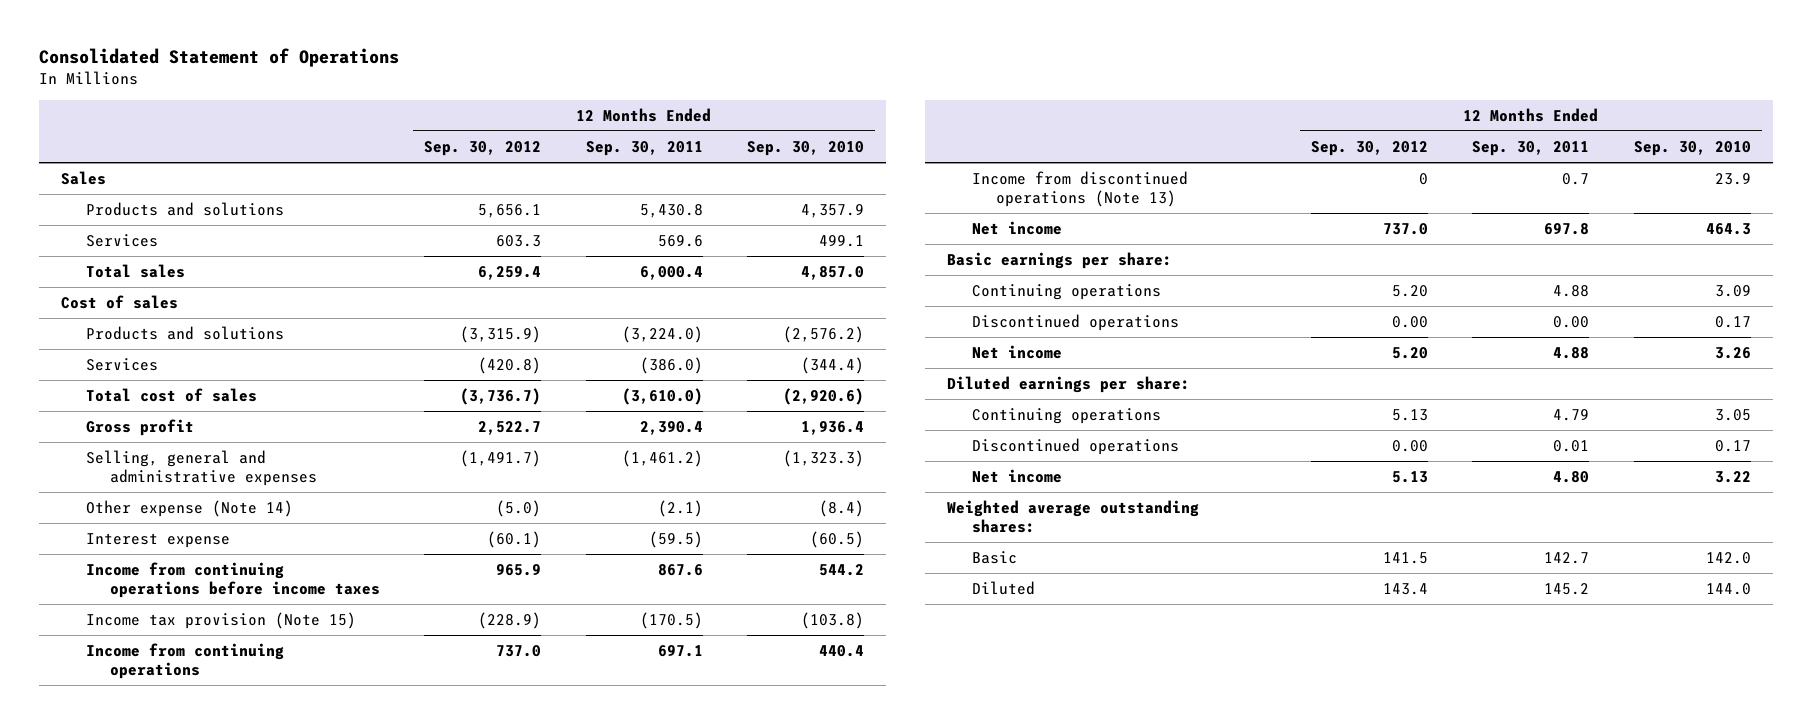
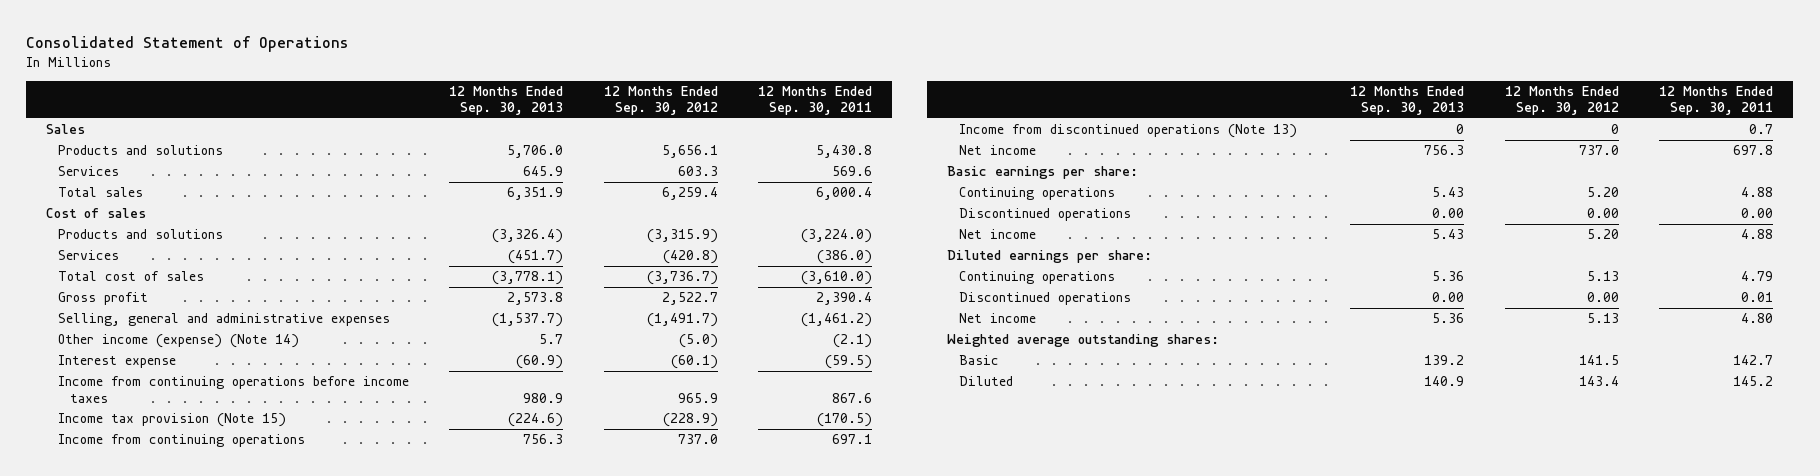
[747,141,865,157] Sep. 30, 2010 -> none
none -> [449,85,564,116] 12 Months Ended Sep. 30, 2013
[85,500,293,518] Other expense (Note 14) -> [58,334,300,349] Other income (expense) (Note 14)

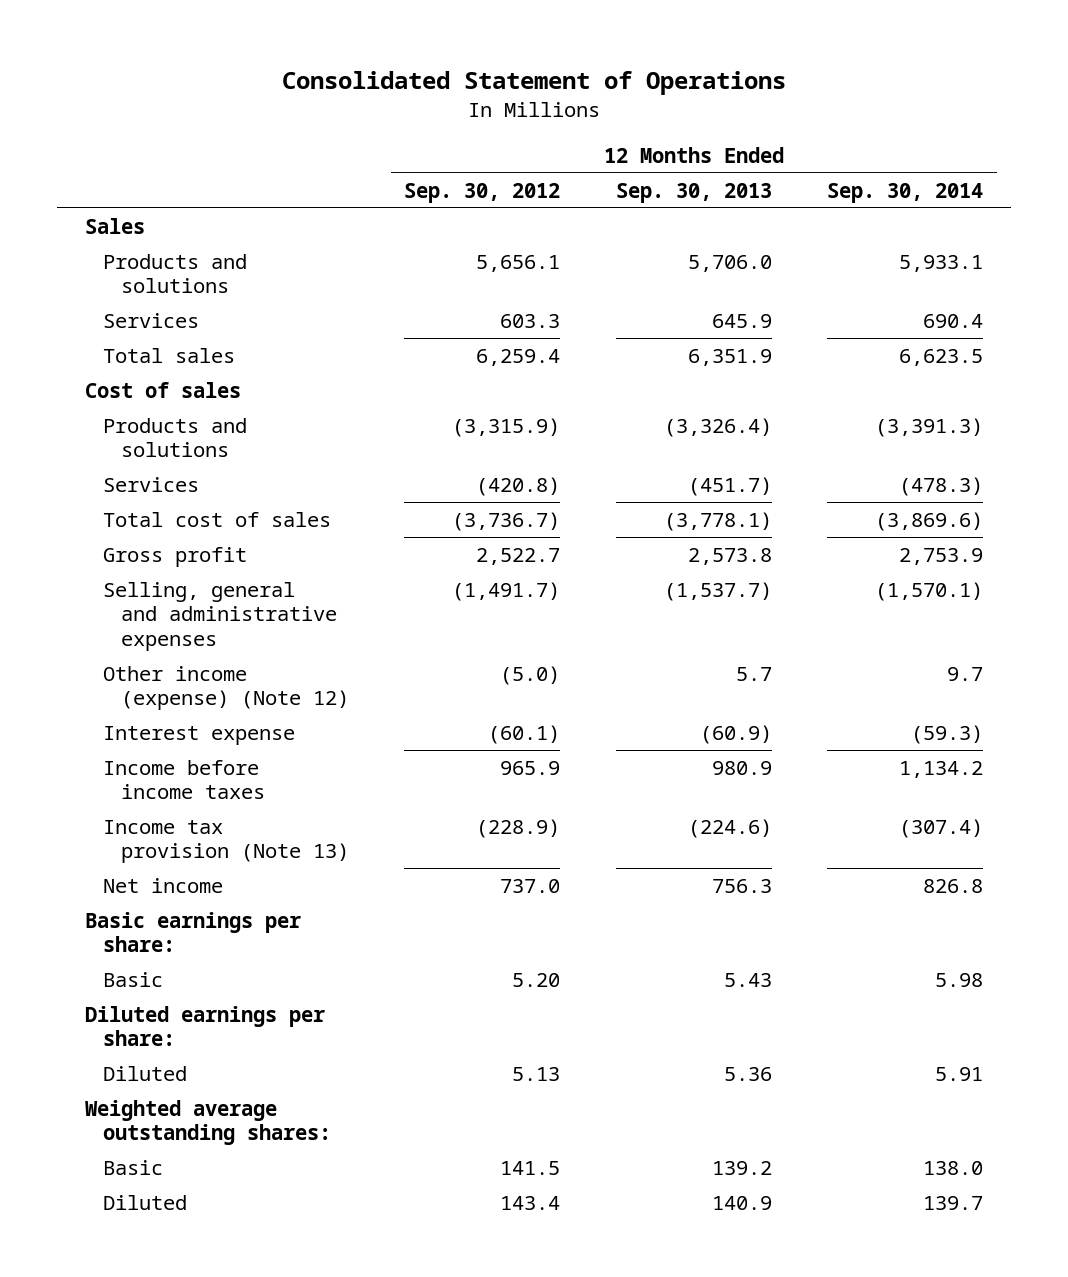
[758,85,873,116] 12 Months Ended Sep. 30, 2011 -> none
none -> [827,182,984,203] Sep. 30, 2014
[58,334,300,349] Other income (expense) (Note 14) -> [103,665,350,711] Other income (expense) (Note 12)
[58,434,306,448] Income from continuing operations -> none
[959,124,1298,139] Income from discontinued operations (Note 13) -> none
[58,376,410,403] Income from continuing operations before income taxes -> [103,759,266,800] Income before income taxes
[58,413,287,428] Income tax provision (Note 15) -> [103,819,350,864] Income tax provision (Note 13)
[959,187,1116,201] Continuing operations -> none
[959,208,1132,222] Discontinued operations -> none
[959,229,1037,240] Net income -> [103,971,164,987] Basic
[959,271,1116,285] Continuing operations -> none
[959,292,1132,306] Discontinued operations -> none
[959,313,1037,324] Net income -> [103,1065,188,1081] Diluted

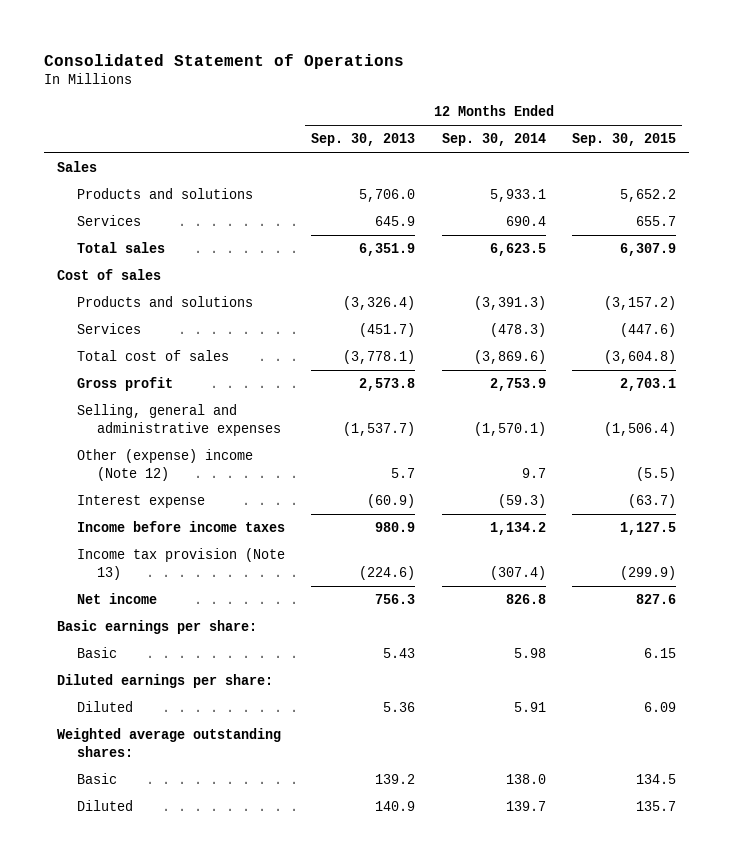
[404,182,561,203] Sep. 30, 2012 -> none
none -> [571,133,676,147] Sep. 30, 2015
[103,665,350,711] Other income (expense) (Note 12) -> [77,449,254,481] Other (expense) income (Note 12)

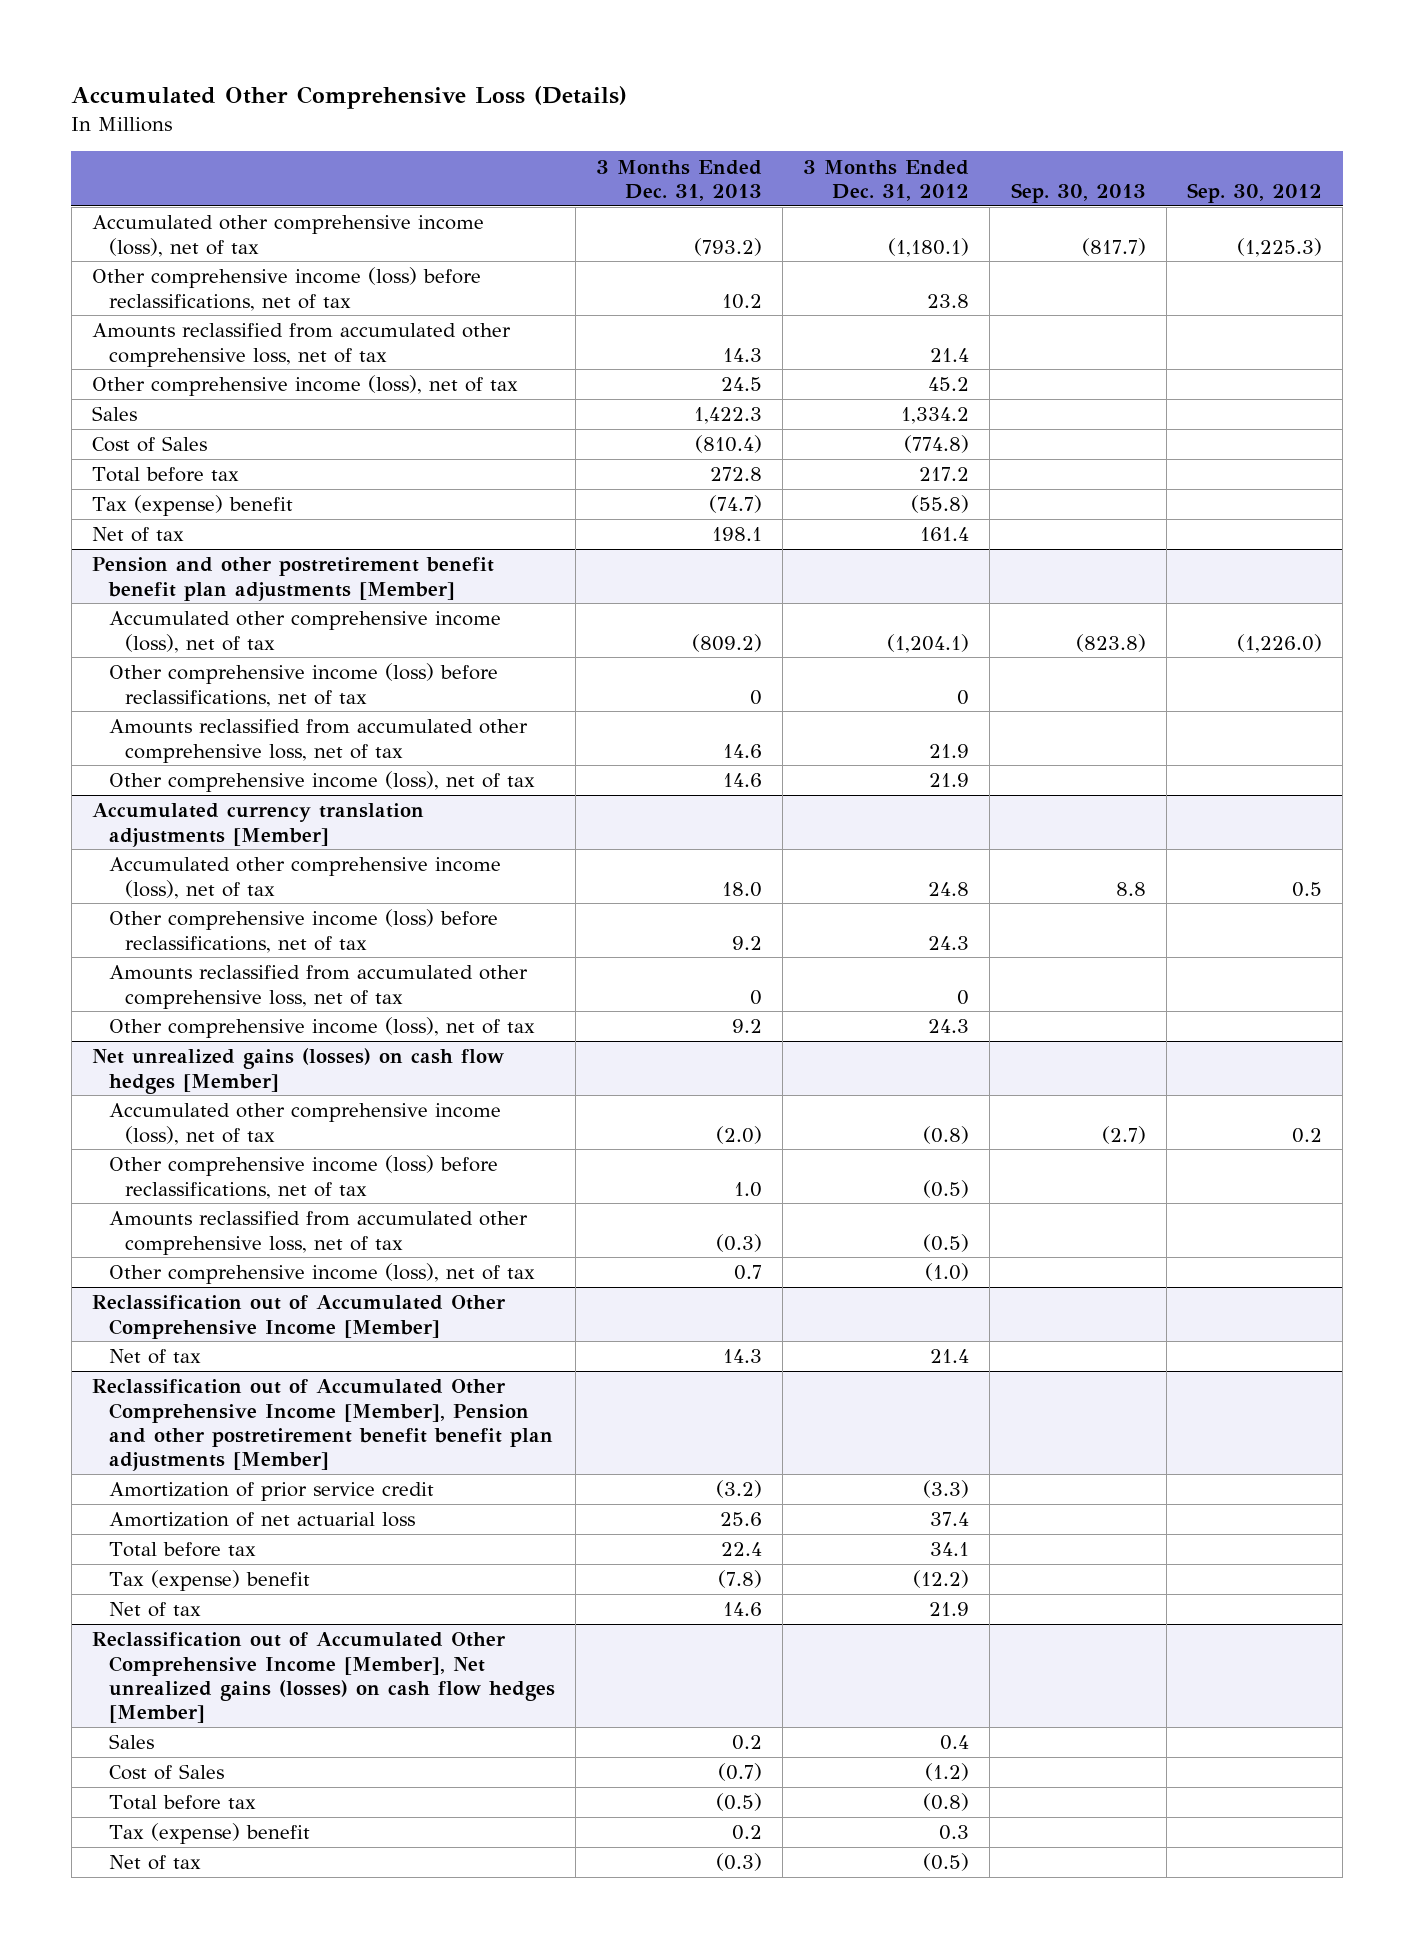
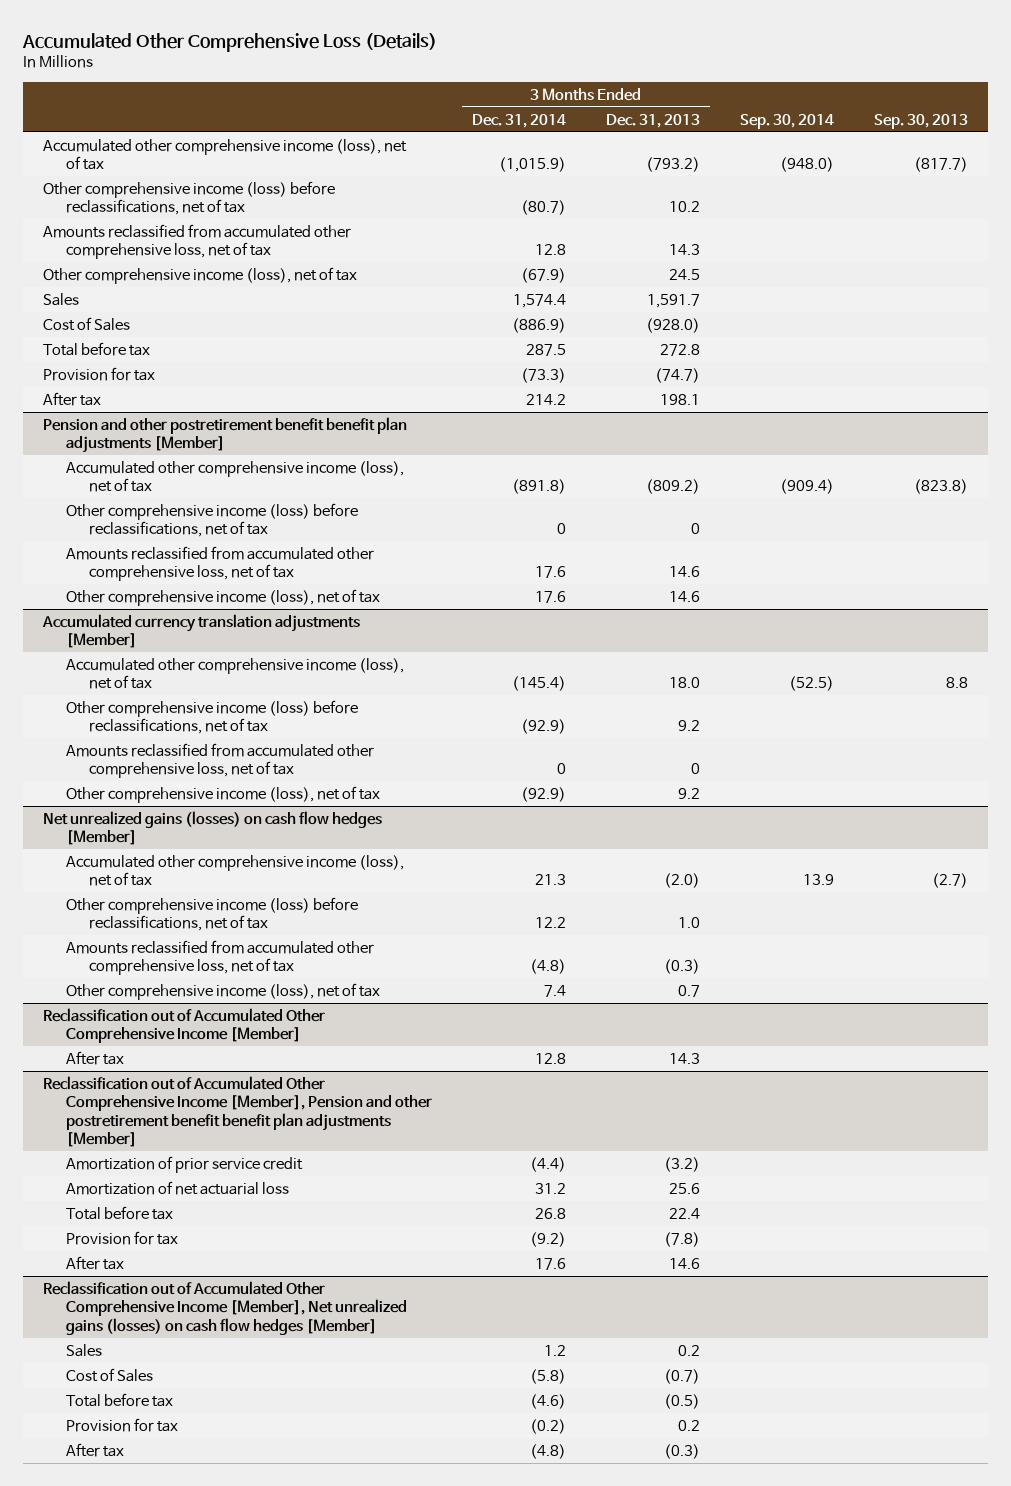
[803,159,970,202] 3 Months Ended Dec. 31, 2012 -> none
[1186,183,1322,204] Sep. 30, 2012 -> none
none -> [472,113,567,128] Dec. 31, 2014
none -> [740,113,835,129] Sep. 30, 2014
[693,407,762,425] 1,422.3 -> [647,293,701,308] 1,591.7
[694,435,762,454] (810.4) -> [646,317,701,333] (928.0)
[91,495,293,517] Tax (expense) benefit -> [43,366,156,381] Provision for tax
[91,527,184,543] Net of tax -> [43,391,102,406] After tax
[108,1349,201,1365] Net of tax -> [66,1050,125,1065] After tax
[108,1570,310,1592] Tax (expense) benefit -> [66,1230,179,1245] Provision for tax
[108,1602,201,1618] Net of tax -> [66,1255,125,1270] After tax
[108,1823,310,1845] Tax (expense) benefit -> [66,1417,179,1432] Provision for tax
[108,1855,201,1871] Net of tax -> [66,1442,125,1457] After tax

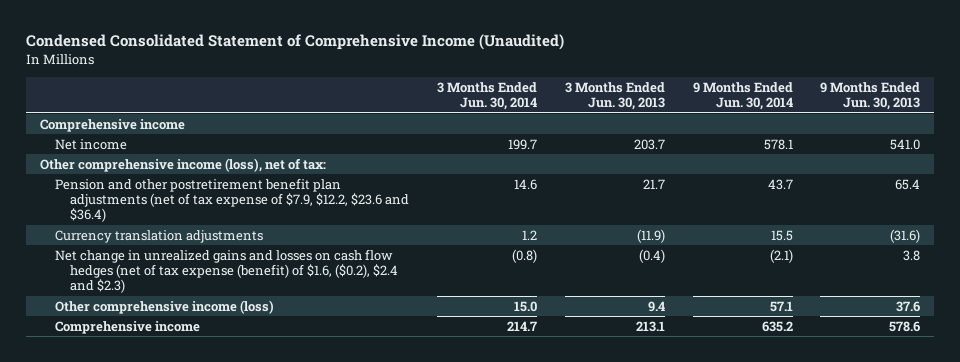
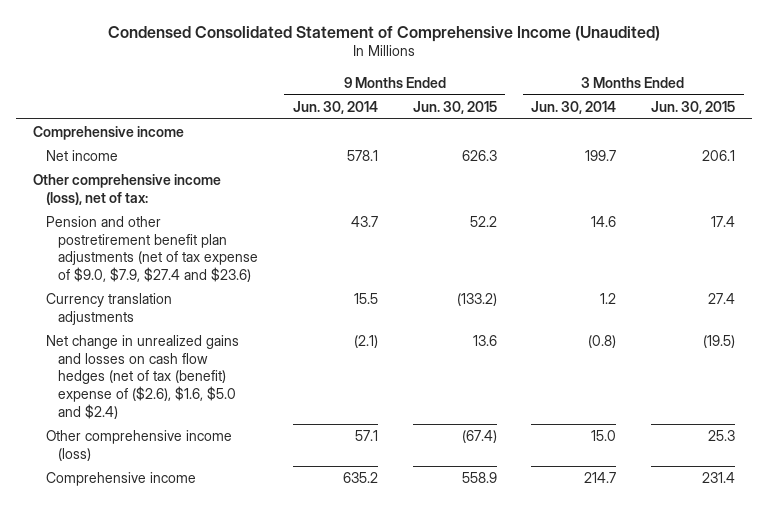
[564,82,665,111] 3 Months Ended Jun. 30, 2013 -> none
[820,82,921,111] 9 Months Ended Jun. 30, 2013 -> none
none -> [412,100,497,114] Jun. 30, 2015
none -> [650,100,735,114] Jun. 30, 2015
[54,177,410,223] Pension and other postretirement benefit plan adjustments (net of tax expense of $7.9, $12.2, $23.6 and $36.4) -> [45,216,259,282] Pension and other postretirement benefit plan adjustments (net of tax expense of $9.0, $7.9, $27.4 and $23.6)
[54,248,399,294] Net change in unrealized gains and losses on cash flow hedges (net of tax expense (benefit) of $1.6, ($0.2), $2.4 and $2.3) -> [45,335,239,419] Net change in unrealized gains and losses on cash flow hedges (net of tax (benefit) expense of ($2.6), $1.6, $5.0 and $2.4)

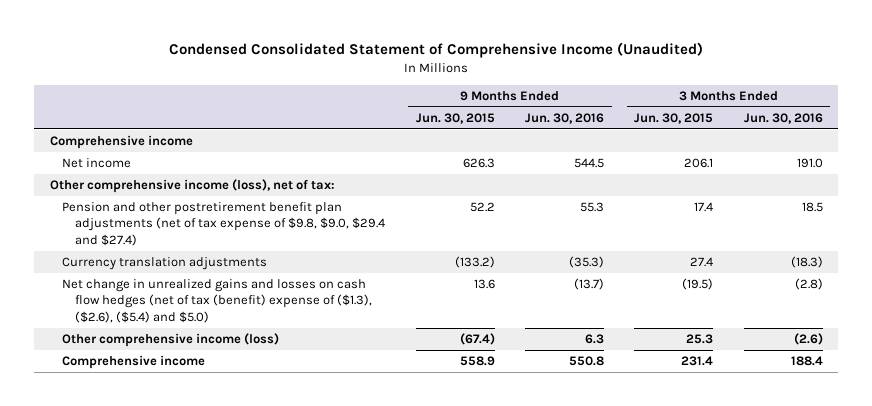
[292,100,378,114] Jun. 30, 2014 -> none
[531,100,617,114] Jun. 30, 2014 -> none
none -> [524,112,604,124] Jun. 30, 2016
none -> [743,112,823,124] Jun. 30, 2016
[45,216,259,282] Pension and other postretirement benefit plan adjustments (net of tax expense of $9.0, $7.9, $27.4 and $23.6) -> [62,202,386,246] Pension and other postretirement benefit plan adjustments (net of tax expense of $9.8, $9.0, $29.4 and $27.4)
[45,335,239,419] Net change in unrealized gains and losses on cash flow hedges (net of tax (benefit) expense of ($2.6), $1.6, $5.0 and $2.4) -> [62,279,373,323] Net change in unrealized gains and losses on cash flow hedges (net of tax (benefit) expense of ($1.3), ($2.6), ($5.4) and $5.0)

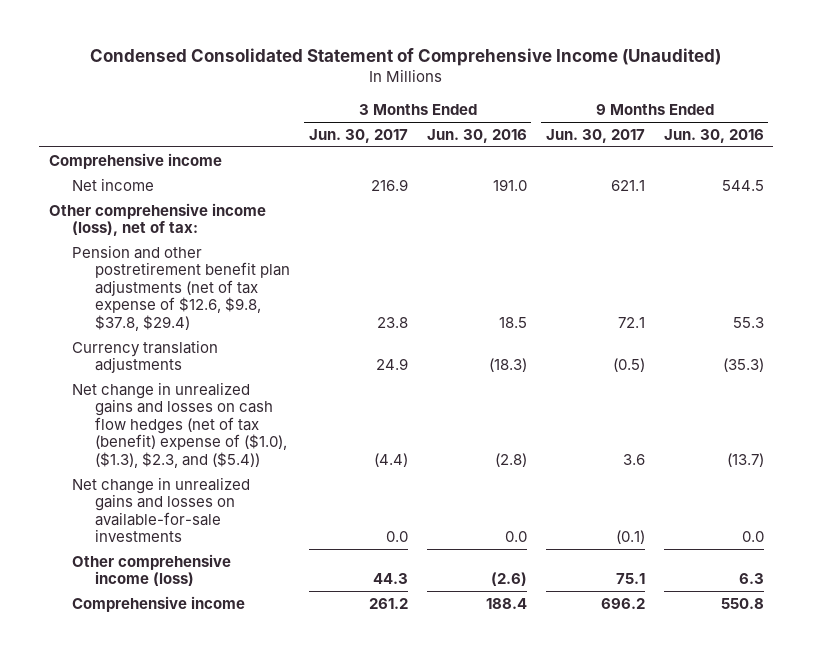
[415,112,495,124] Jun. 30, 2015 -> none
[634,112,714,124] Jun. 30, 2015 -> none
none -> [308,128,408,143] Jun. 30, 2017
none -> [545,128,645,143] Jun. 30, 2017
[62,202,386,246] Pension and other postretirement benefit plan adjustments (net of tax expense of $9.8, $9.0, $29.4 and $27.4) -> [71,244,290,331] Pension and other postretirement benefit plan adjustments (net of tax expense of $12.6, $9.8, $37.8, $29.4)
[62,279,373,323] Net change in unrealized gains and losses on cash flow hedges (net of tax (benefit) expense of ($1.3), ($2.6), ($5.4) and $5.0) -> [71,381,287,468] Net change in unrealized gains and losses on cash flow hedges (net of tax (benefit) expense of ($1.0), ($1.3), $2.3, and ($5.4))
none -> [71,476,250,543] Net change in unrealized gains and losses on available-for-sale investments

